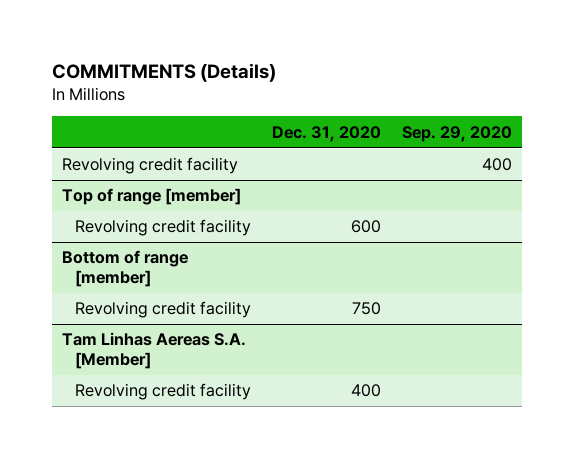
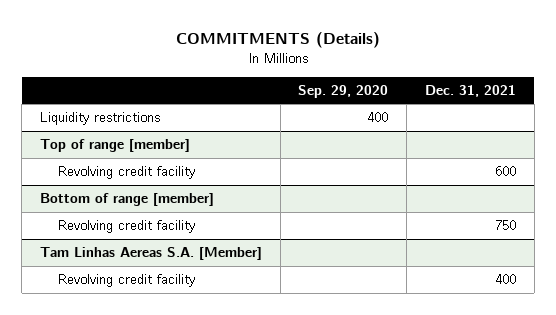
[272,125,382,142] Dec. 31, 2020 -> none
none -> [424,84,516,97] Dec. 31, 2021
[62,157,239,175] Revolving credit facility -> none
none -> [39,112,160,126] Liquidity restrictions

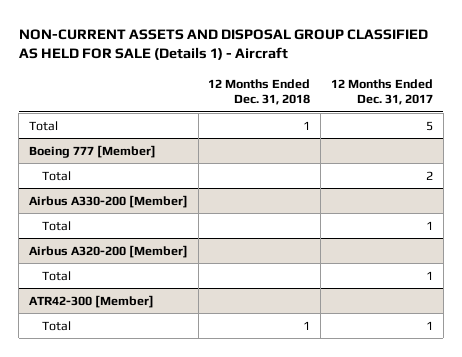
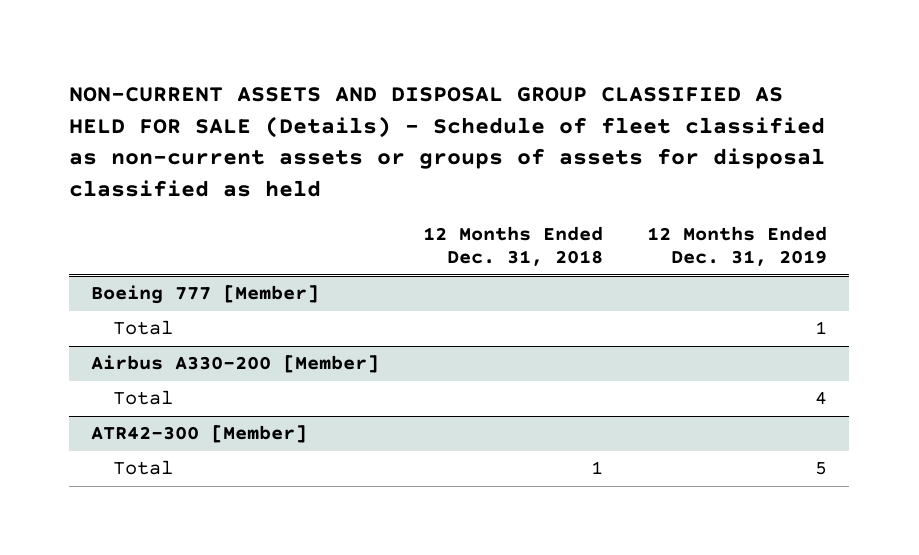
[18,28,428,61] NON-CURRENT ASSETS AND DISPOSAL GROUP CLASSIFIED AS HELD FOR SALE (Details 1) - Aircraft -> [69,87,826,198] NON-CURRENT ASSETS AND DISPOSAL GROUP CLASSIFIED AS HELD FOR SALE (Details) - Schedule of fleet classified as non-current assets or groups of assets for disposal classified as held
[330,78,433,105] 12 Months Ended Dec. 31, 2017 -> none
none -> [647,225,828,267] 12 Months Ended Dec. 31, 2019
[29,120,59,131] Total -> none
[29,244,189,258] Airbus A320-200 [Member] -> none
[42,270,72,281] Total -> none

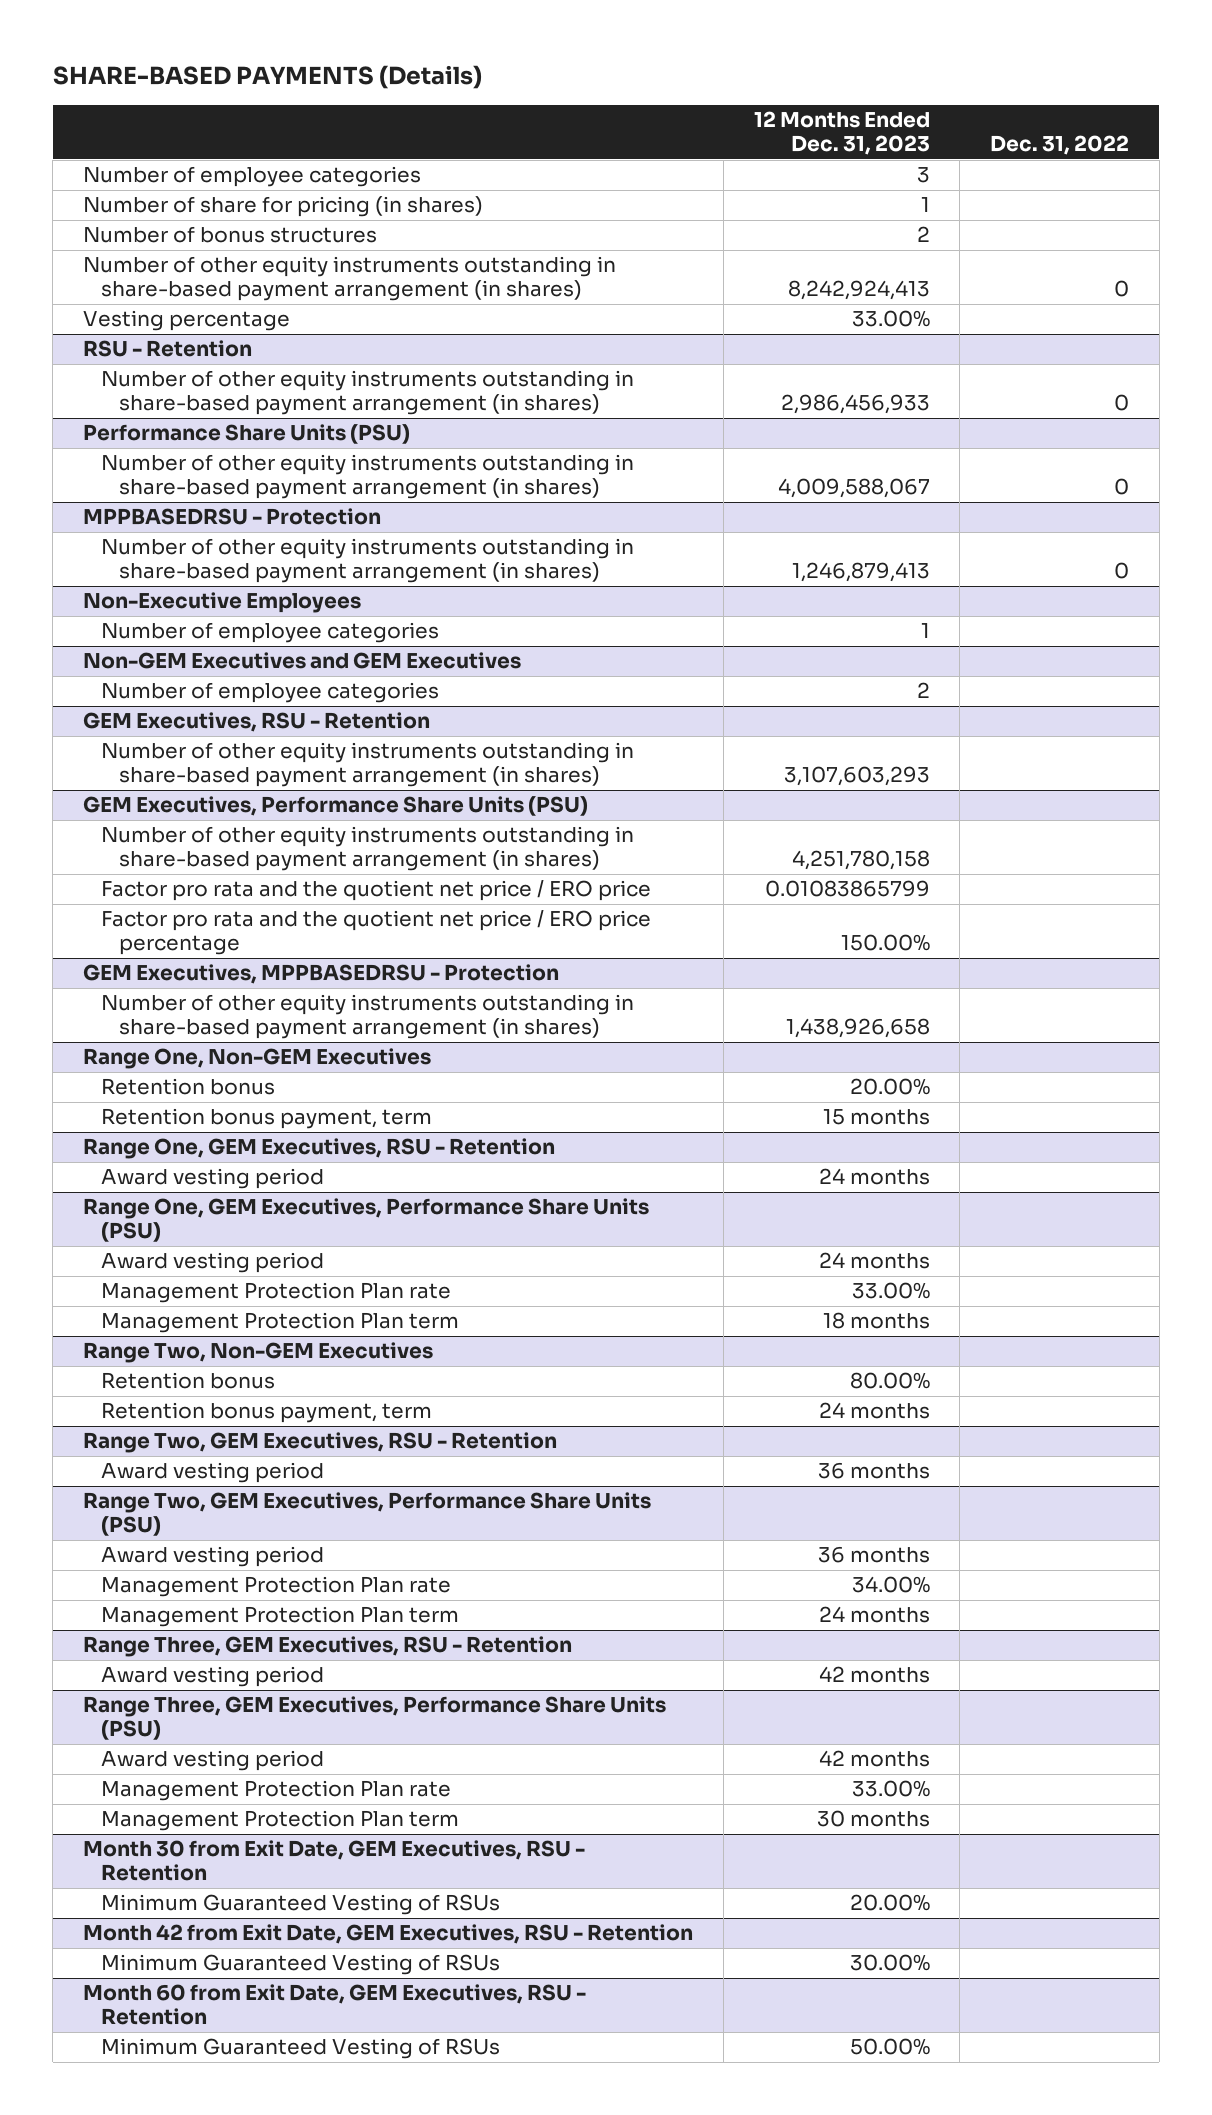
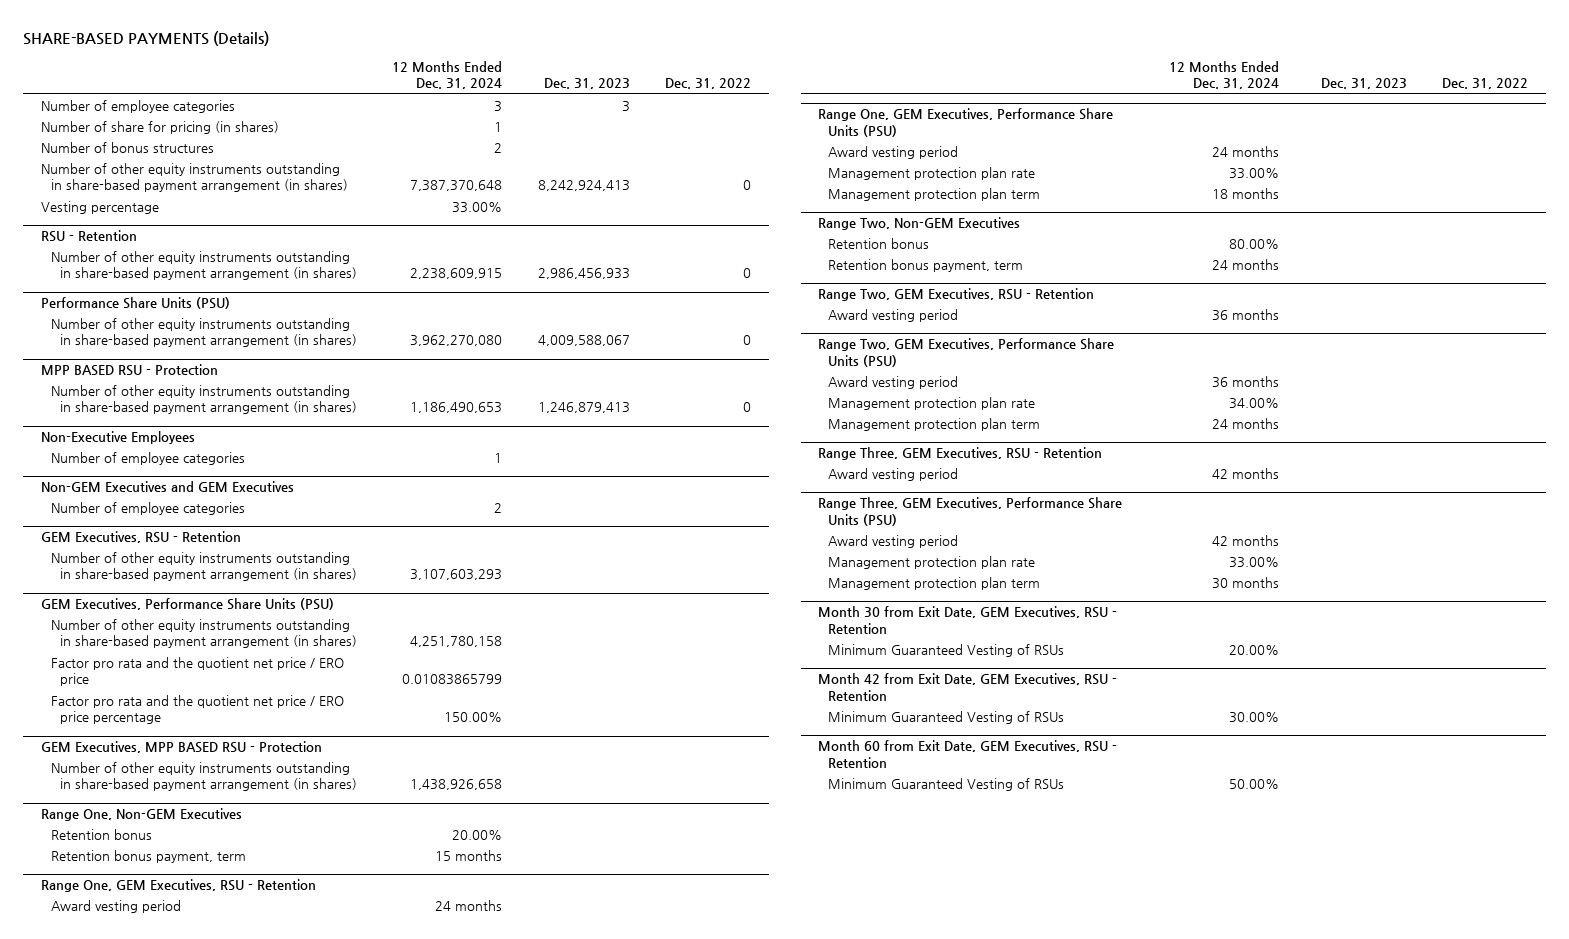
[753,111,930,156] 12 Months Ended Dec. 31, 2023 -> none
none -> [392,61,503,90] 12 Months Ended Dec. 31, 2024
none -> [543,78,630,90] Dec. 31, 2023
[83,508,382,526] MPPBASEDRSU - Protection -> [41,364,219,377] MPP BASED RSU - Protection
[83,964,560,985] GEM Executives, MPPBASEDRSU - Protection -> none
[100,994,634,1040] Number of other equity instruments outstanding in share-based payment arrangement (in shares) -> none
none -> [41,741,323,754] GEM Executives, MPP BASED RSU - Protection
none -> [50,762,358,792] Number of other equity instruments outstanding in share-based payment arrangement (in shares)
[100,1282,451,1304] Management Protection Plan rate -> [827,167,1035,181] Management protection plan rate
[100,1312,459,1334] Management Protection Plan term -> [827,188,1040,202] Management protection plan term
[100,1576,451,1598] Management Protection Plan rate -> [827,397,1035,411] Management protection plan rate
[100,1606,459,1628] Management Protection Plan term -> [827,418,1040,432] Management protection plan term
[100,1780,451,1802] Management Protection Plan rate -> [827,556,1035,570] Management protection plan rate
[100,1810,459,1832] Management Protection Plan term -> [827,577,1040,591] Management protection plan term

